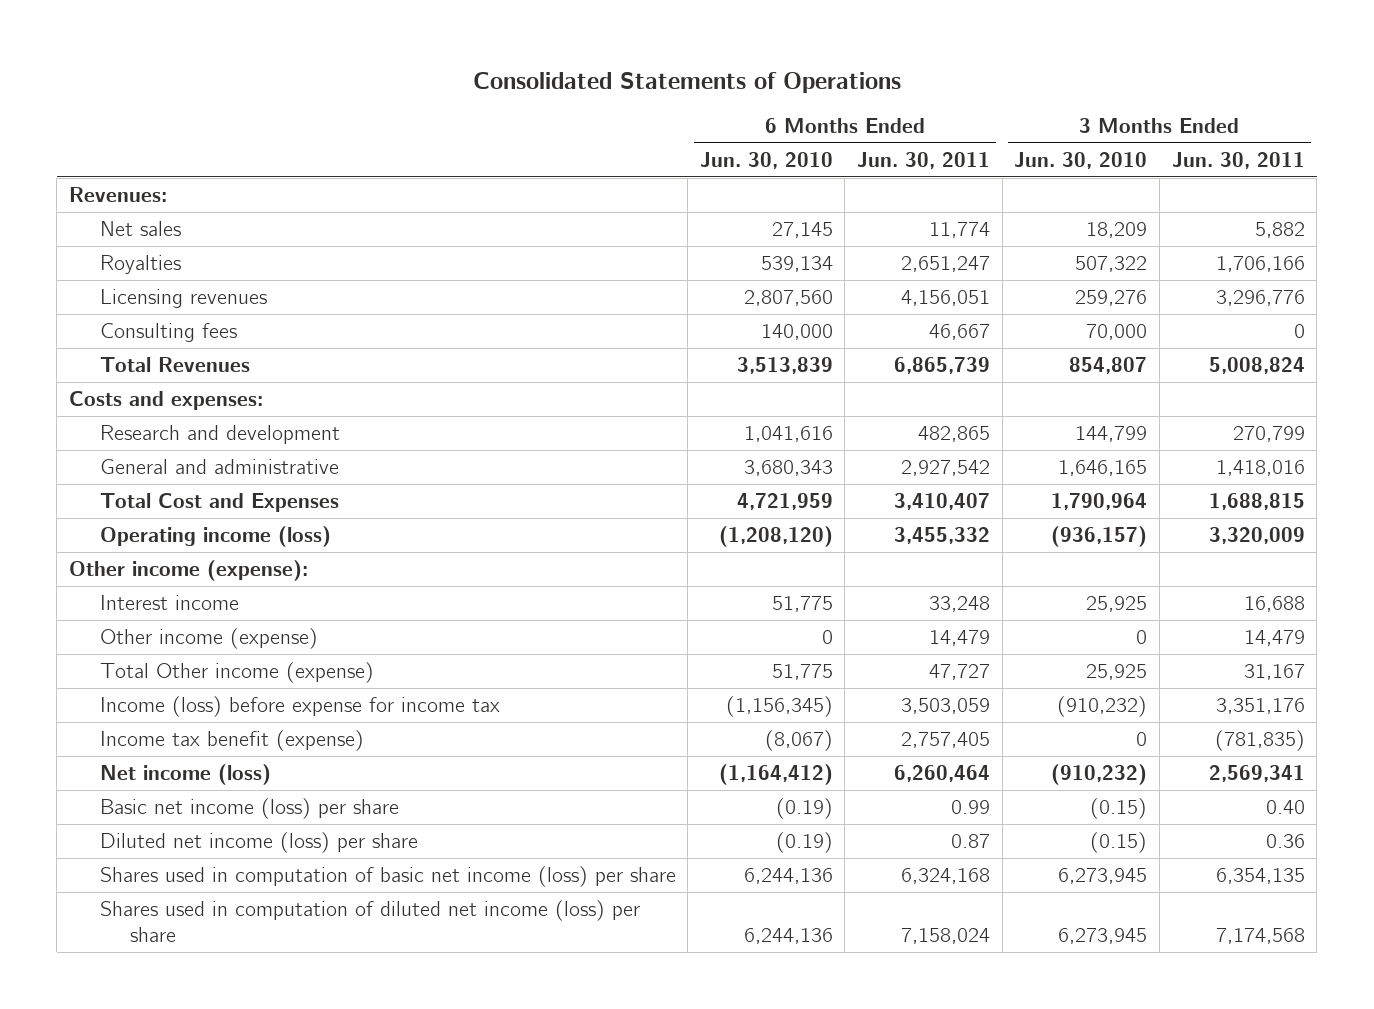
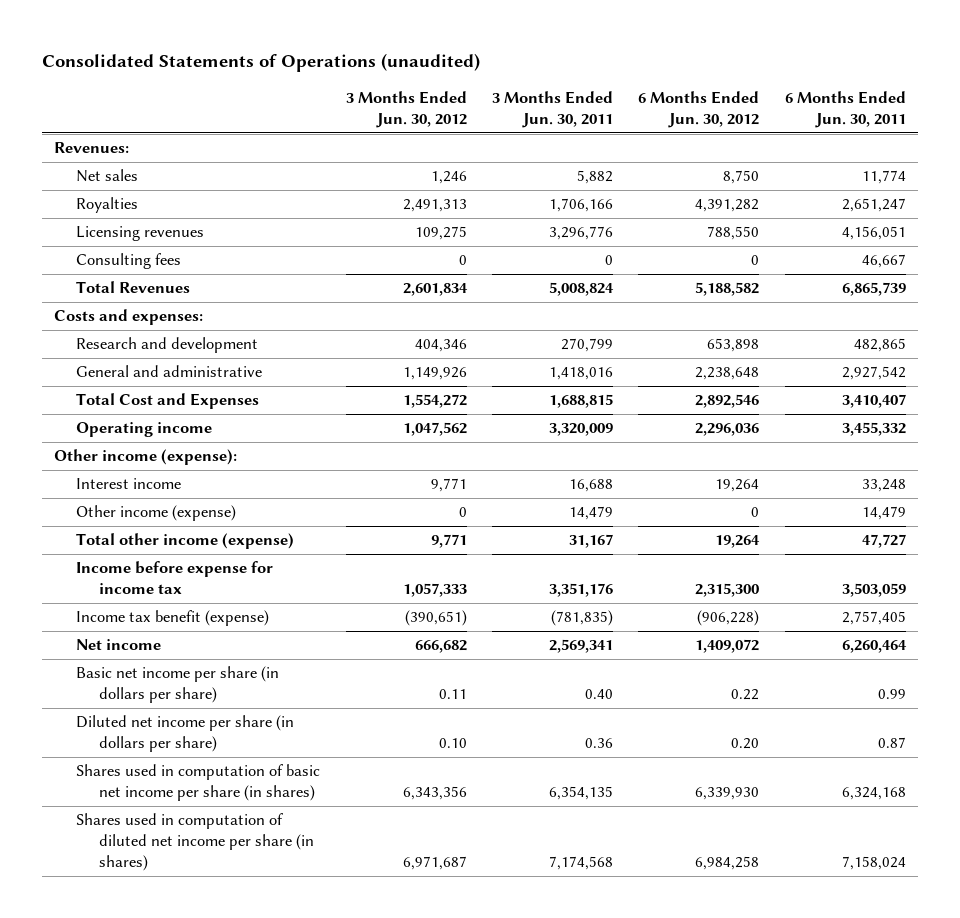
[472,71,901,93] Consolidated Statements of Operations -> [41,53,480,73] Consolidated Statements of Operations (unaudited)
[699,151,833,169] Jun. 30, 2010 -> none
[1014,151,1148,169] Jun. 30, 2010 -> none
none -> [345,90,467,128] 3 Months Ended Jun. 30, 2012
none -> [638,90,760,128] 6 Months Ended Jun. 30, 2012
[99,525,331,547] Operating income (loss) -> [76,422,213,438] Operating income
[99,661,374,683] Total Other income (expense) -> [76,533,295,550] Total other income (expense)
[99,695,500,717] Income (loss) before expense for income tax -> [76,561,274,595] Income before expense for income tax
[99,763,271,785] Net income (loss) -> [76,639,162,651] Net income
[99,797,399,819] Basic net income (loss) per share -> [76,666,280,704] Basic net income per share (in dollars per share)
[99,831,418,853] Diluted net income (loss) per share -> [76,715,295,753] Diluted net income per share (in dollars per share)
[99,865,676,887] Shares used in computation of basic net income (loss) per share -> [76,764,321,802] Shares used in computation of basic net income per share (in shares)
[99,899,640,942] Shares used in computation of diluted net income (loss) per share -> [76,813,314,872] Shares used in computation of diluted net income per share (in shares)

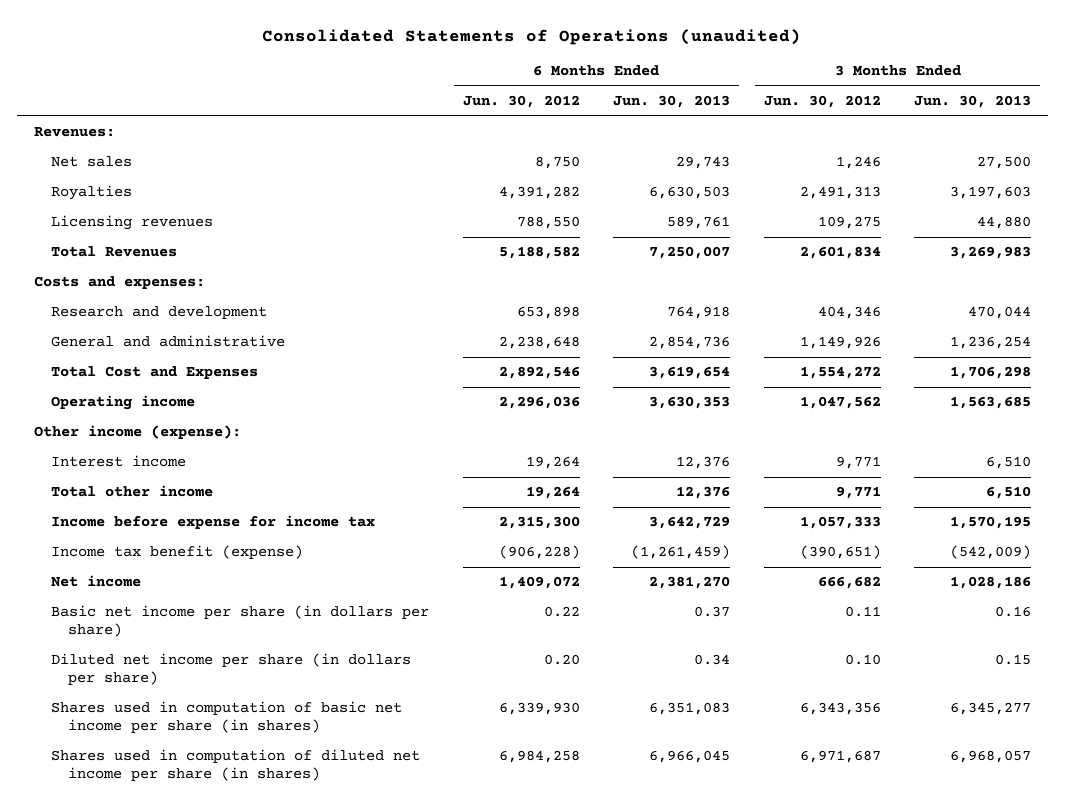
[492,90,614,128] 3 Months Ended Jun. 30, 2011 -> none
[784,90,906,128] 6 Months Ended Jun. 30, 2011 -> none
none -> [613,95,731,109] Jun. 30, 2013
none -> [914,95,1032,109] Jun. 30, 2013
[76,253,182,270] Consulting fees -> none
[76,505,237,522] Other income (expense) -> none
[76,533,295,550] Total other income (expense) -> [51,485,214,498] Total other income

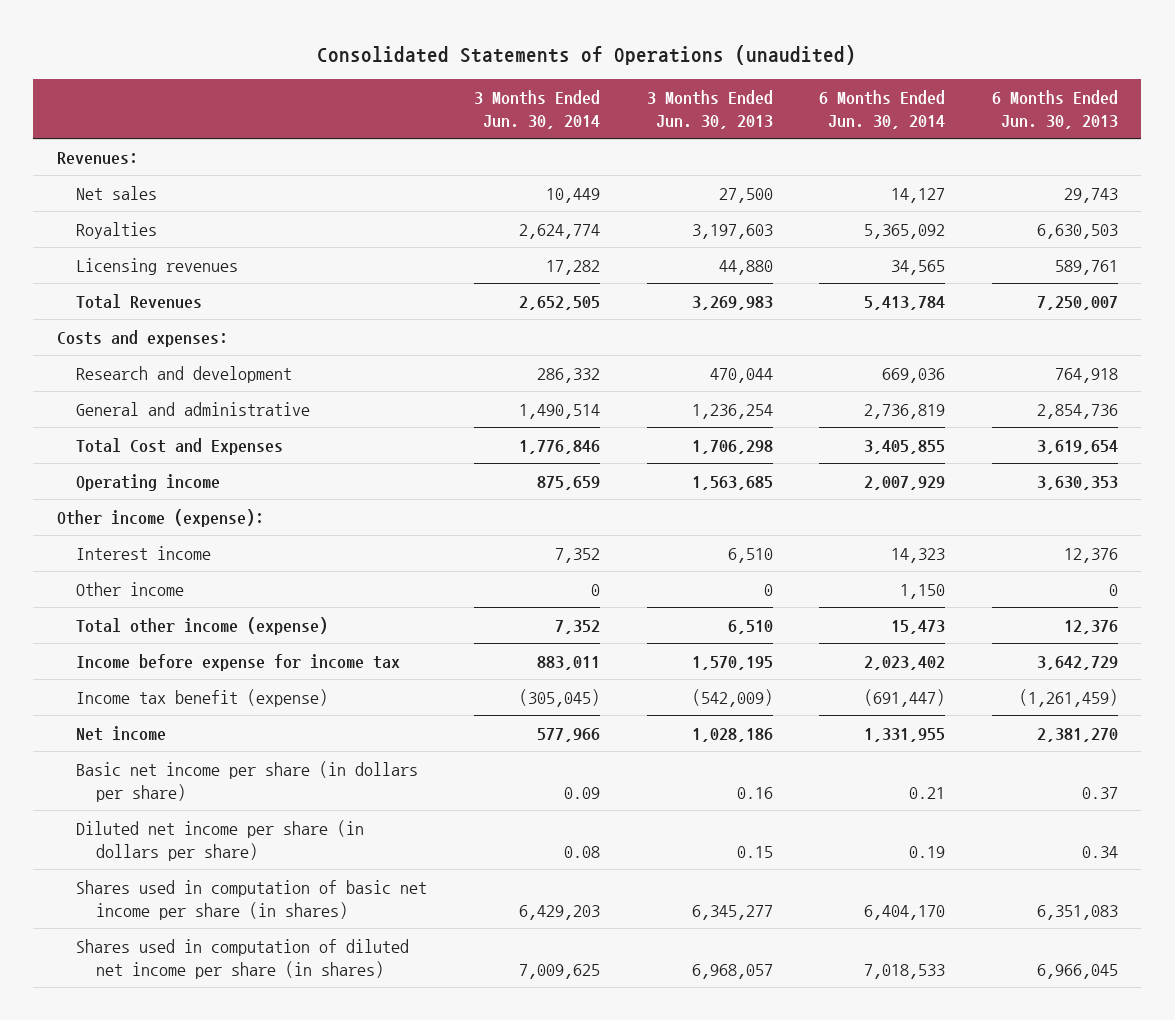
[462,95,580,109] Jun. 30, 2012 -> none
[763,95,881,109] Jun. 30, 2012 -> none
none -> [473,89,600,129] 3 Months Ended Jun. 30, 2014
none -> [819,89,946,129] 6 Months Ended Jun. 30, 2014
none -> [76,581,185,596] Other income
[51,485,214,498] Total other income -> [76,616,329,635] Total other income (expense)

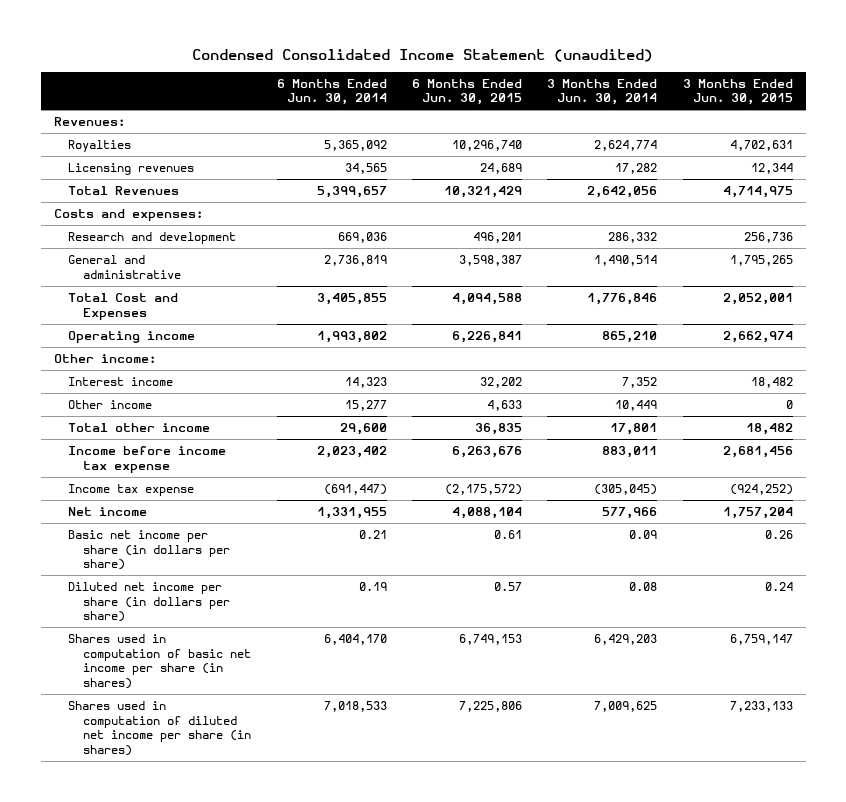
[317,44,857,65] Consolidated Statements of Operations (unaudited) -> [192,48,654,62] Condensed Consolidated Income Statement (unaudited)
[646,89,773,129] 3 Months Ended Jun. 30, 2013 -> none
[992,89,1119,129] 6 Months Ended Jun. 30, 2013 -> none
none -> [412,78,523,106] 6 Months Ended Jun. 30, 2015
none -> [682,78,793,106] 3 Months Ended Jun. 30, 2015
[76,185,158,200] Net sales -> none
[518,295,600,310] 2,652,505 -> [587,186,658,199] 2,642,056
[864,295,946,310] 5,413,784 -> [316,186,387,199] 5,399,657
[536,475,600,490] 875,659 -> [602,331,658,344] 865,210
[864,475,946,490] 2,007,929 -> [316,331,387,344] 1,993,802
[56,508,264,527] Other income (expense): -> [53,354,156,364] Other income:
[590,583,600,596] 0 -> [615,400,658,412] 10,449
[900,583,946,599] 1,150 -> [344,400,387,412] 15,277
[76,616,329,635] Total other income (expense) -> [68,423,211,433] Total other income
[554,619,600,634] 7,352 -> [610,423,658,436] 17,801
[891,619,946,634] 15,473 -> [339,423,387,436] 29,600
[76,653,401,671] Income before expense for income tax -> [68,446,227,473] Income before income tax expense
[76,688,329,707] Income tax benefit (expense) -> [68,484,195,497] Income tax expense

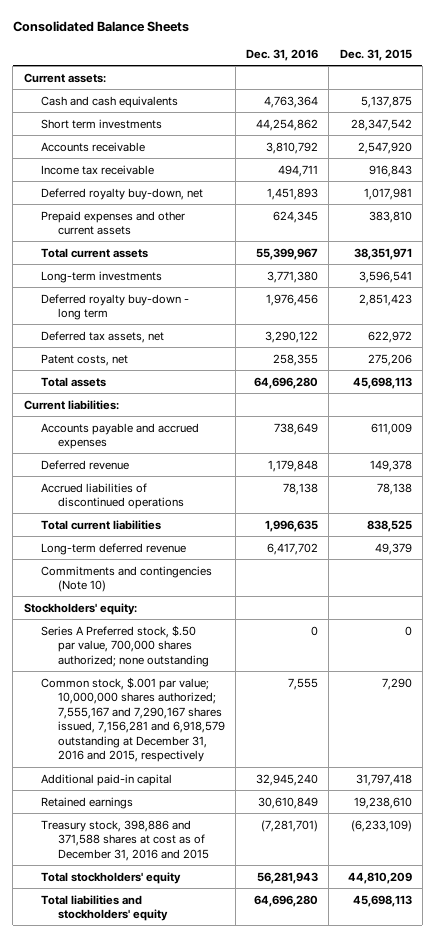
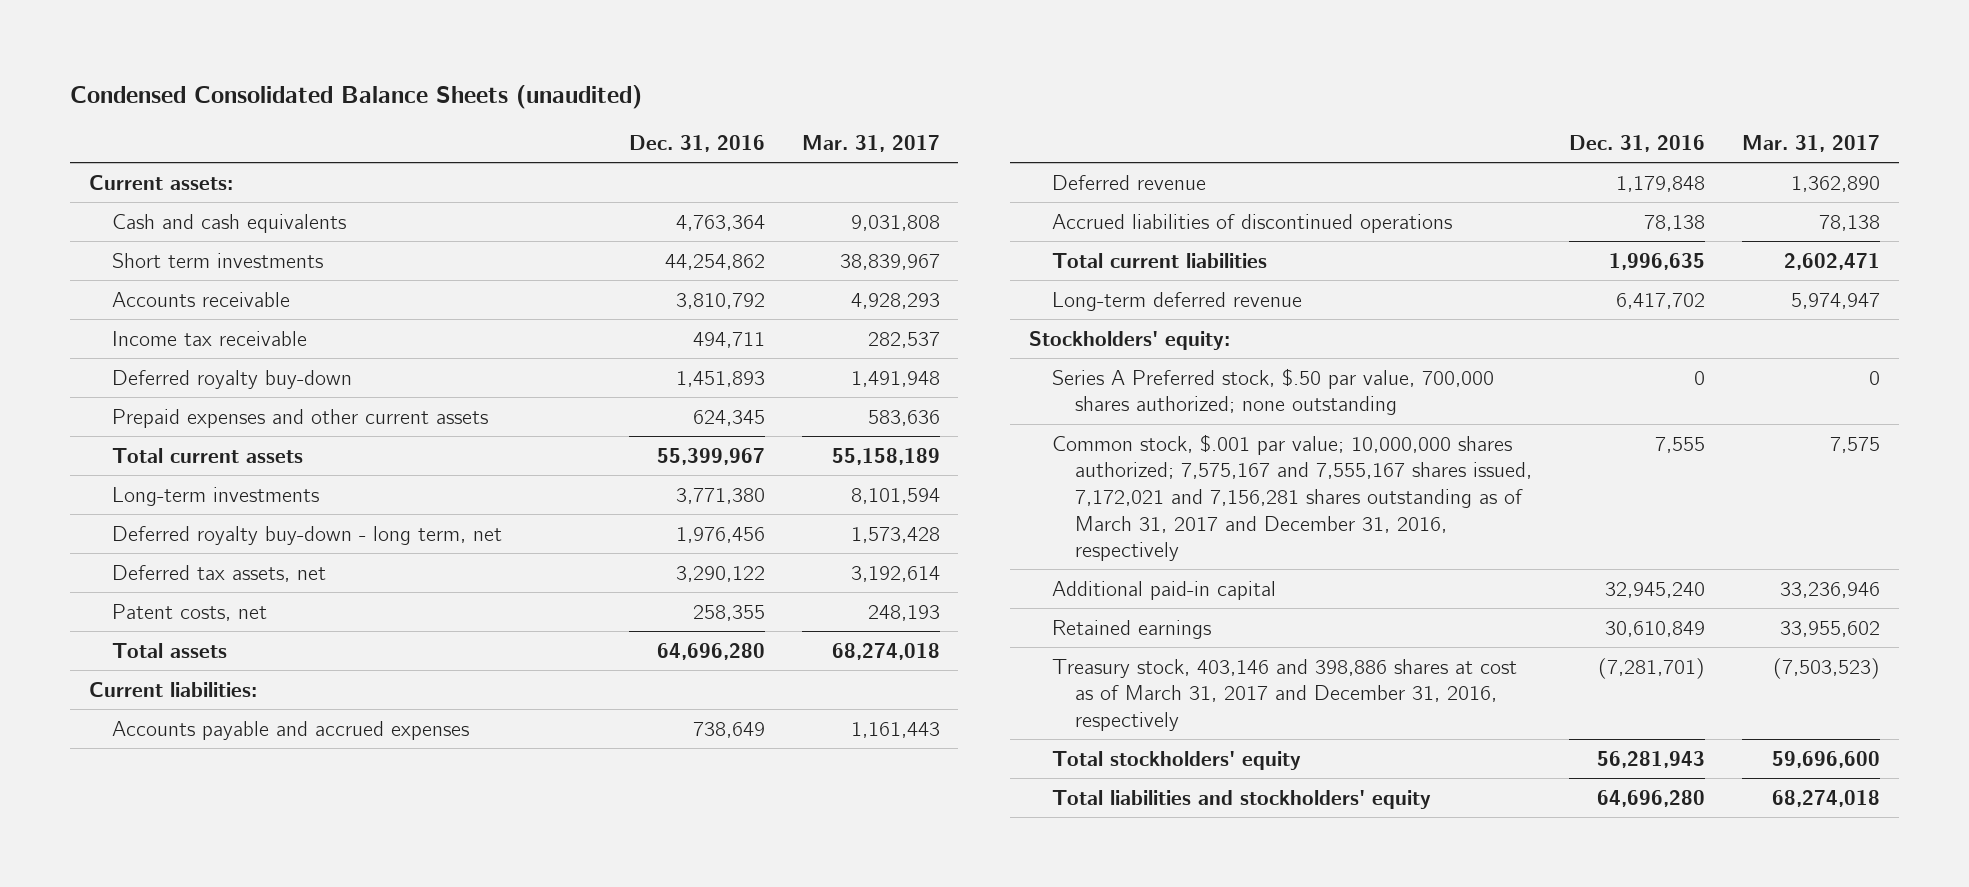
[12,20,189,32] Consolidated Balance Sheets -> [70,84,643,109] Condensed Consolidated Balance Sheets (unaudited)
[339,48,412,61] Dec. 31, 2015 -> none
none -> [802,135,941,153] Mar. 31, 2017
[40,187,203,200] Deferred royalty buy-down, net -> [111,369,352,389] Deferred royalty buy-down
[40,293,189,321] Deferred royalty buy-down - long term -> [111,525,502,545] Deferred royalty buy-down - long term, net
[40,565,212,593] Commitments and contingencies (Note 10) -> none
[40,676,225,763] Common stock, $.001 par value; 10,000,000 shares authorized; 7,555,167 and 7,290,167 shares issued, 7,156,281 and 6,918,579 outstanding at December 31, 2016 and 2015, respectively -> [1052,433,1533,562] Common stock, $.001 par value; 10,000,000 shares authorized; 7,575,167 and 7,555,167 shares issued, 7,172,021 and 7,156,281 shares outstanding as of March 31, 2017 and December 31, 2016, respectively
[40,819,209,861] Treasury stock, 398,886 and 371,588 shares at cost as of December 31, 2016 and 2015 -> [1052,658,1518,731] Treasury stock, 403,146 and 398,886 shares at cost as of March 31, 2017 and December 31, 2016, respectively

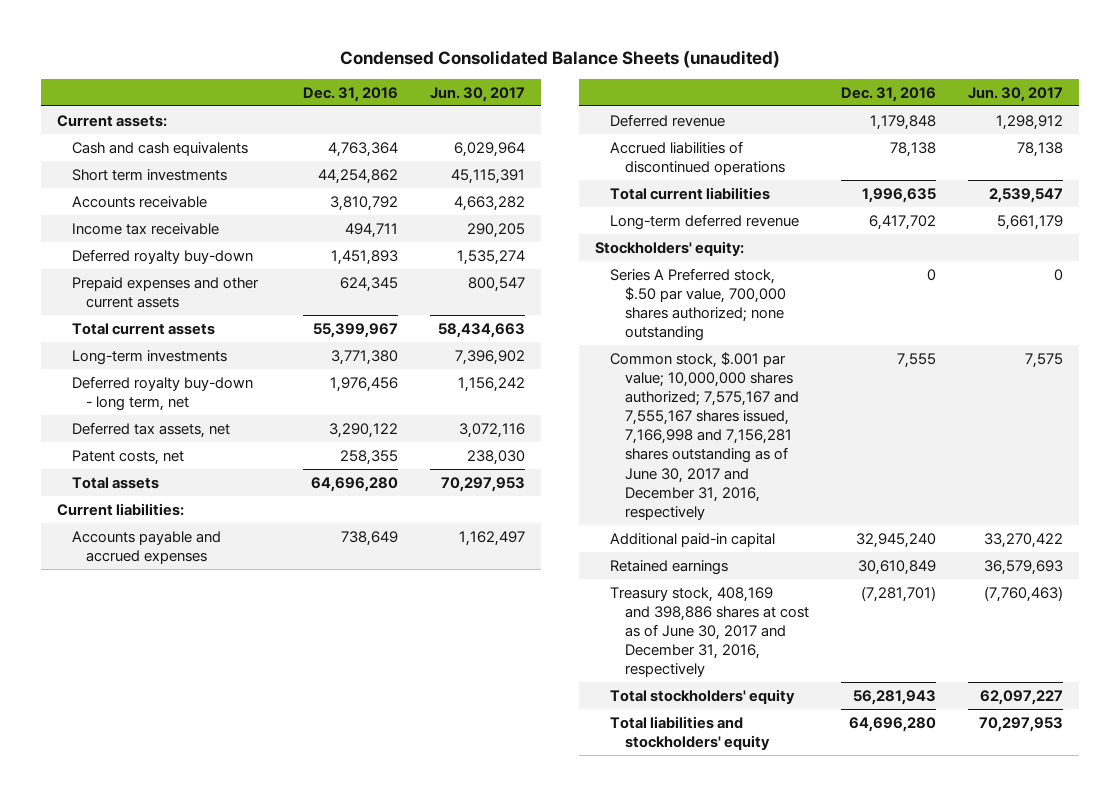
[802,135,941,153] Mar. 31, 2017 -> none
none -> [430,86,526,102] Jun. 30, 2017
[1052,433,1533,562] Common stock, $.001 par value; 10,000,000 shares authorized; 7,575,167 and 7,555,167 shares issued, 7,172,021 and 7,156,281 shares outstanding as of March 31, 2017 and December 31, 2016, respectively -> [609,351,799,520] Common stock, $.001 par value; 10,000,000 shares authorized; 7,575,167 and 7,555,167 shares issued, 7,166,998 and 7,156,281 shares outstanding as of June 30, 2017 and December 31, 2016, respectively
[1052,658,1518,731] Treasury stock, 403,146 and 398,886 shares at cost as of March 31, 2017 and December 31, 2016, respectively -> [609,586,809,678] Treasury stock, 408,169 and 398,886 shares at cost as of June 30, 2017 and December 31, 2016, respectively

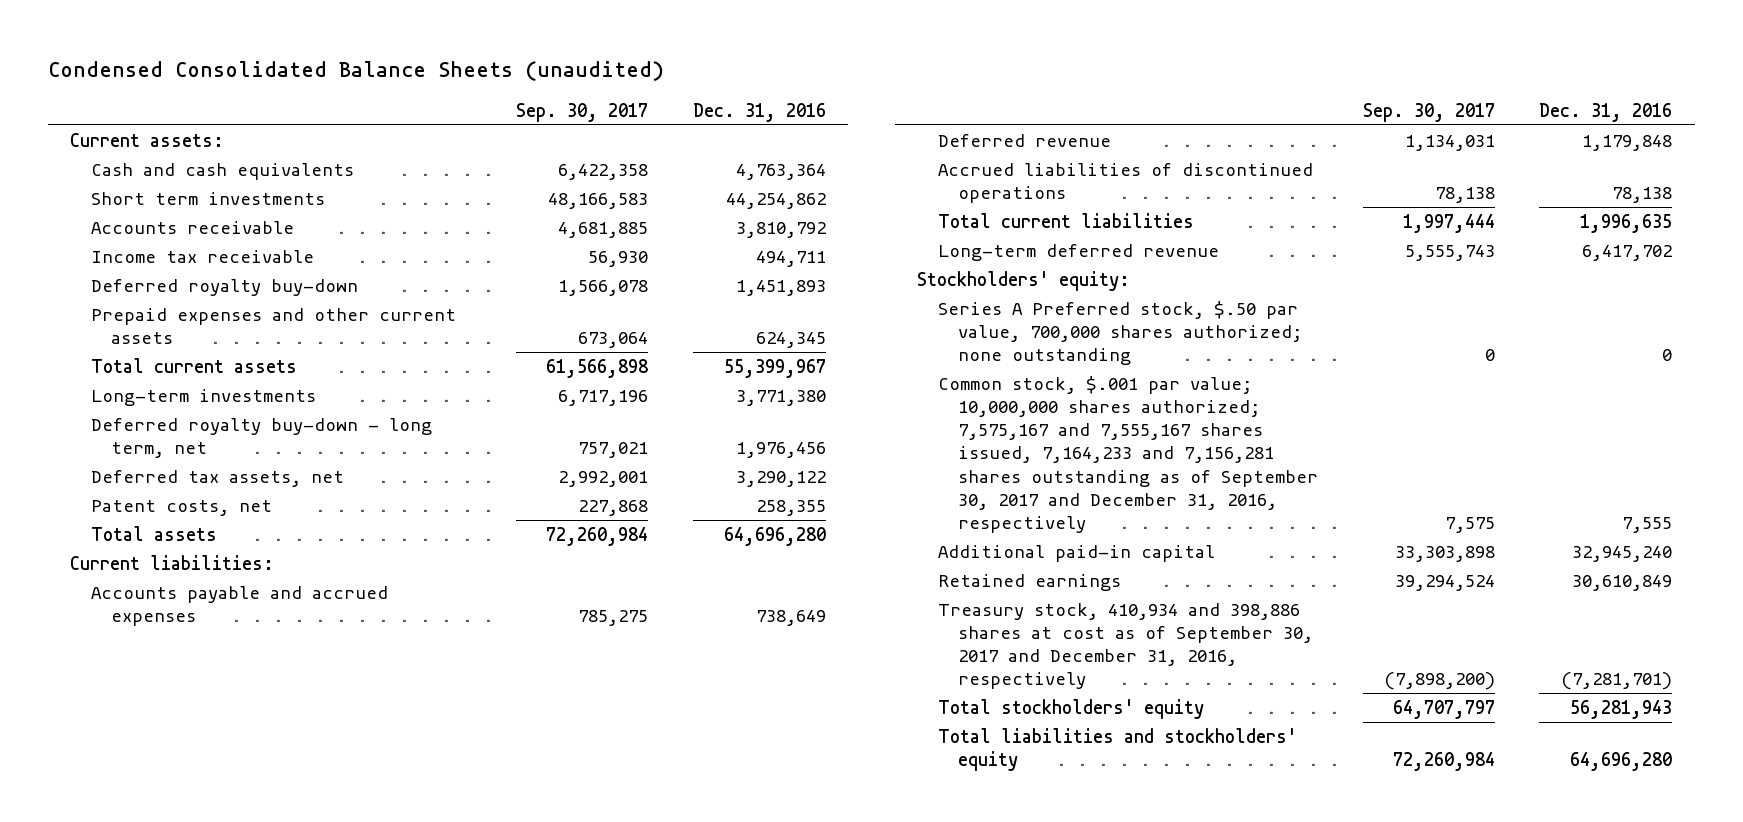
[430,86,526,102] Jun. 30, 2017 -> none
none -> [515,102,648,122] Sep. 30, 2017
[609,351,799,520] Common stock, $.001 par value; 10,000,000 shares authorized; 7,575,167 and 7,555,167 shares issued, 7,166,998 and 7,156,281 shares outstanding as of June 30, 2017 and December 31, 2016, respectively -> [937,375,1318,533] Common stock, $.001 par value; 10,000,000 shares authorized; 7,575,167 and 7,555,167 shares issued, 7,164,233 and 7,156,281 shares outstanding as of September 30, 2017 and December 31, 2016, respectively
[609,586,809,678] Treasury stock, 408,169 and 398,886 shares at cost as of June 30, 2017 and December 31, 2016, respectively -> [937,602,1313,690] Treasury stock, 410,934 and 398,886 shares at cost as of September 30, 2017 and December 31, 2016, respectively

